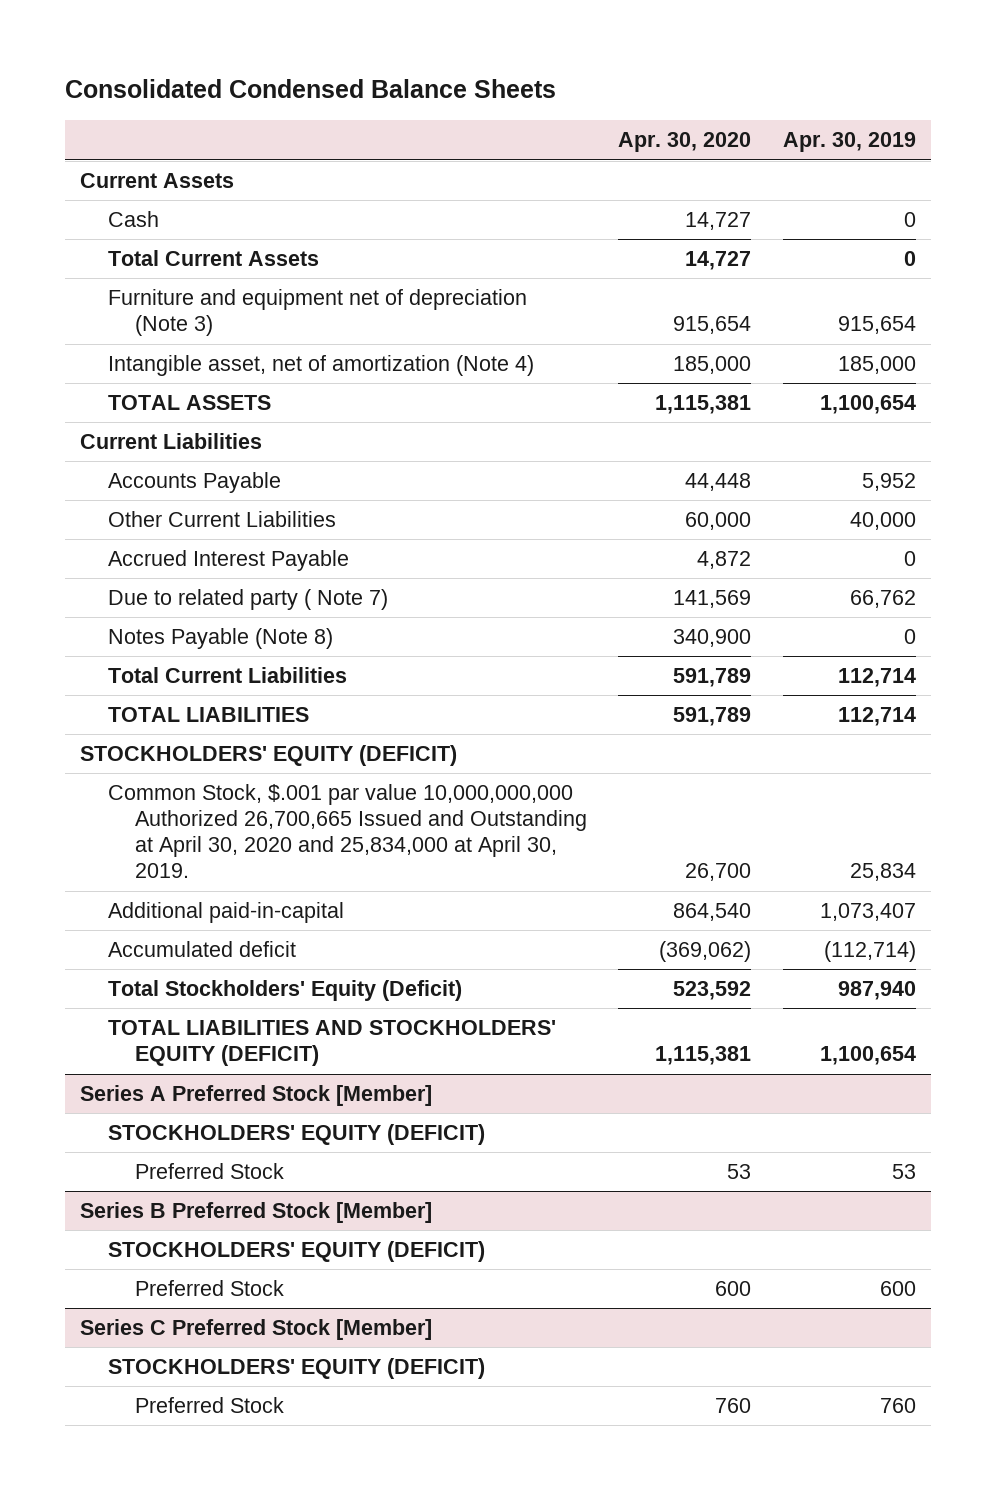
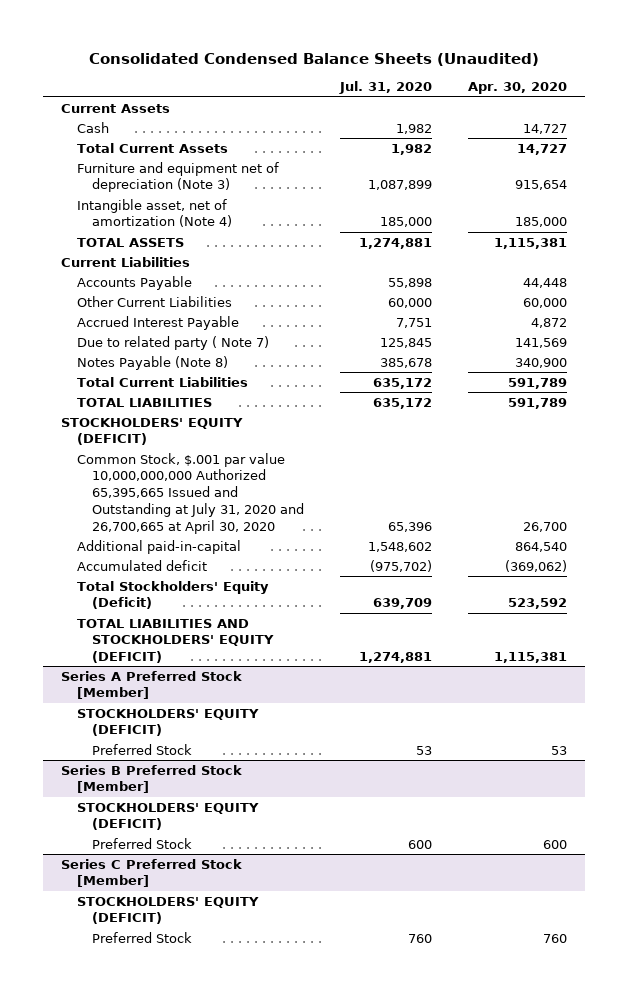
[64,79,556,99] Consolidated Condensed Balance Sheets -> [89,52,540,66] Consolidated Condensed Balance Sheets (Unaudited)
[782,132,916,153] Apr. 30, 2019 -> none
none -> [338,81,432,95] Jul. 31, 2020
[107,784,588,879] Common Stock, $.001 par value 10,000,000,000 Authorized 26,700,665 Issued and Outstanding at April 30, 2020 and 25,834,000 at April 30, 2019. -> [76,452,304,534] Common Stock, $.001 par value 10,000,000,000 Authorized 65,395,665 Issued and Outstanding at July 31, 2020 and 26,700,665 at April 30, 2020

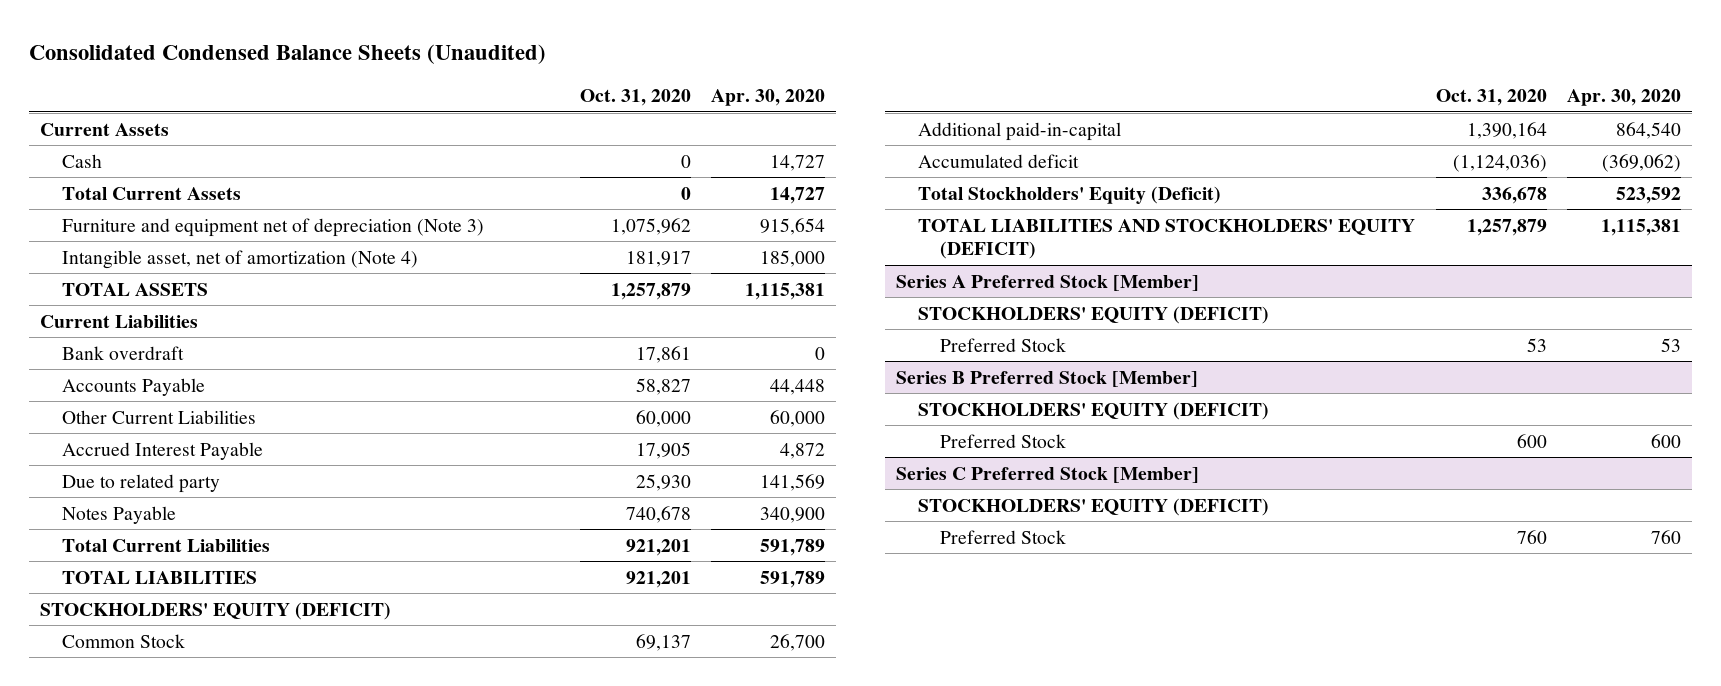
[338,81,432,95] Jul. 31, 2020 -> none
none -> [579,89,691,107] Oct. 31, 2020
none -> [61,345,184,360] Bank overdraft
[76,335,269,350] Due to related party ( Note 7) -> [61,473,220,493] Due to related party
[76,355,228,370] Notes Payable (Note 8) -> [61,505,176,524] Notes Payable
[76,452,304,534] Common Stock, $.001 par value 10,000,000,000 Authorized 65,395,665 Issued and Outstanding at July 31, 2020 and 26,700,665 at April 30, 2020 -> [61,633,185,648] Common Stock

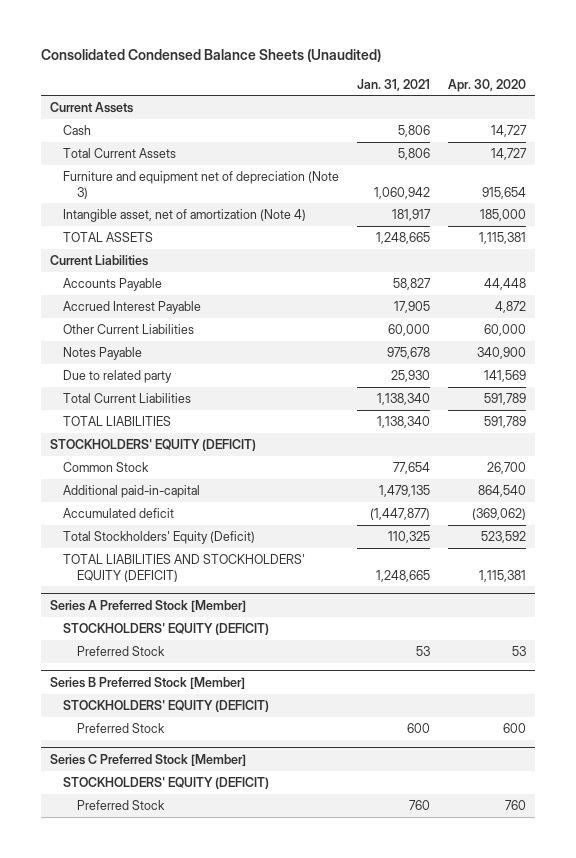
[579,89,691,107] Oct. 31, 2020 -> none
none -> [357,78,431,91] Jan. 31, 2021
[61,345,184,360] Bank overdraft -> none
[61,409,256,424] Other Current Liabilities -> [63,323,195,334] Other Current Liabilities
[61,473,220,493] Due to related party -> [63,369,173,383] Due to related party

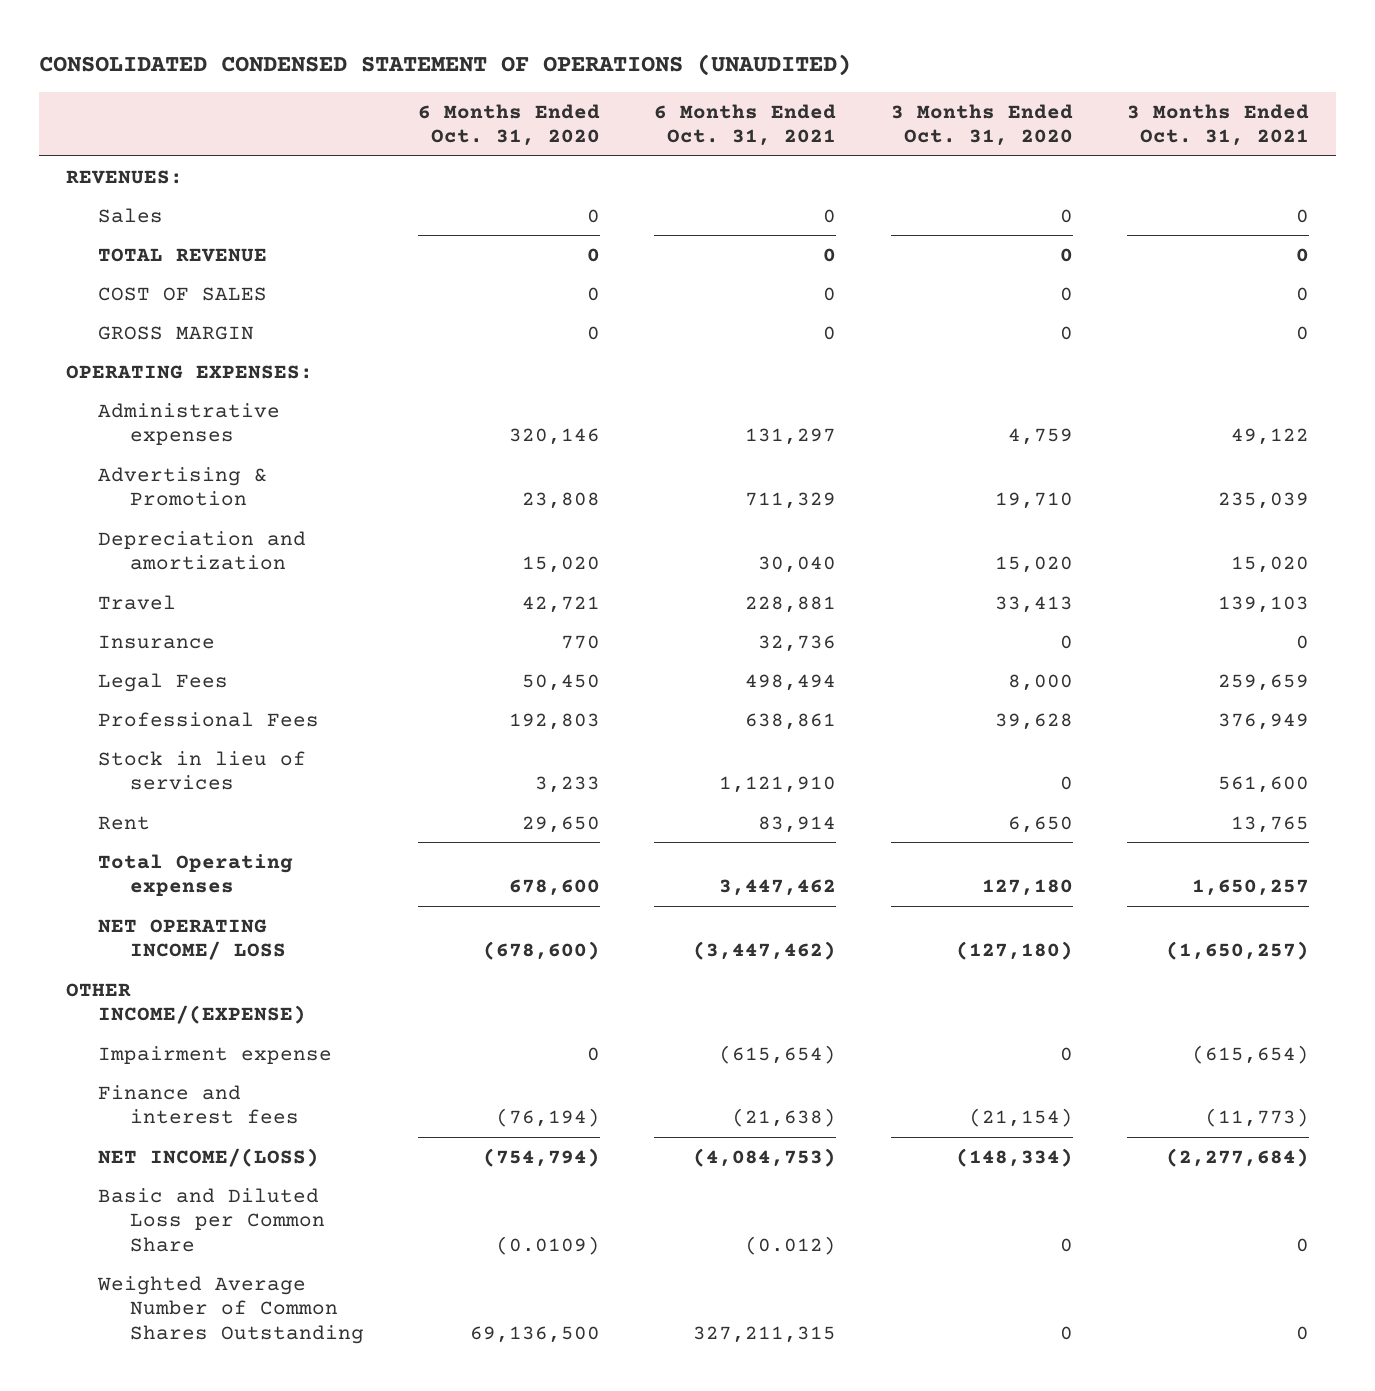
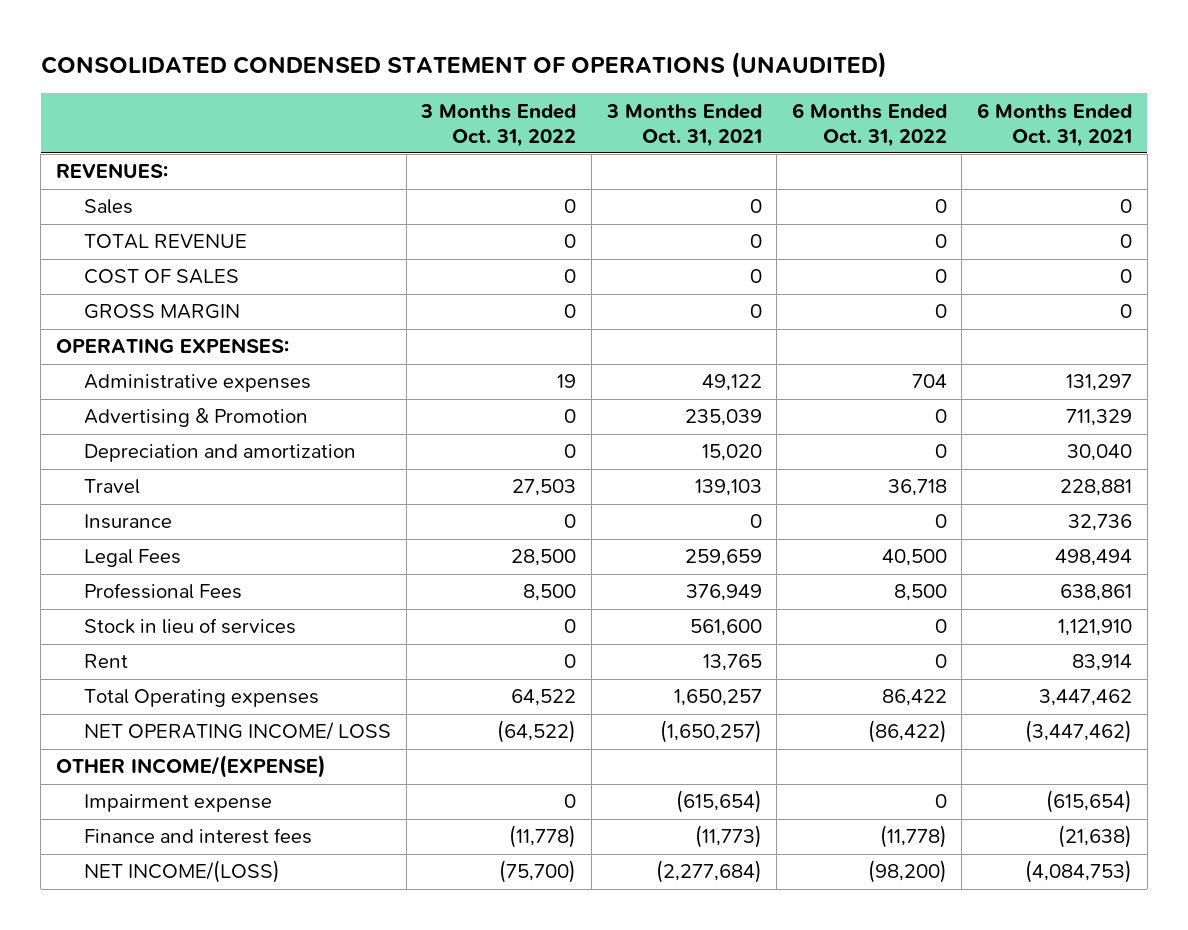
[417,103,600,147] 6 Months Ended Oct. 31, 2020 -> none
[890,103,1073,147] 3 Months Ended Oct. 31, 2020 -> none
none -> [420,103,577,147] 3 Months Ended Oct. 31, 2022
none -> [791,102,947,147] 6 Months Ended Oct. 31, 2022
[97,1187,325,1252] Basic and Diluted Loss per Common Share -> none
[96,1275,364,1344] Weighted Average Number of Common Shares Outstanding -> none

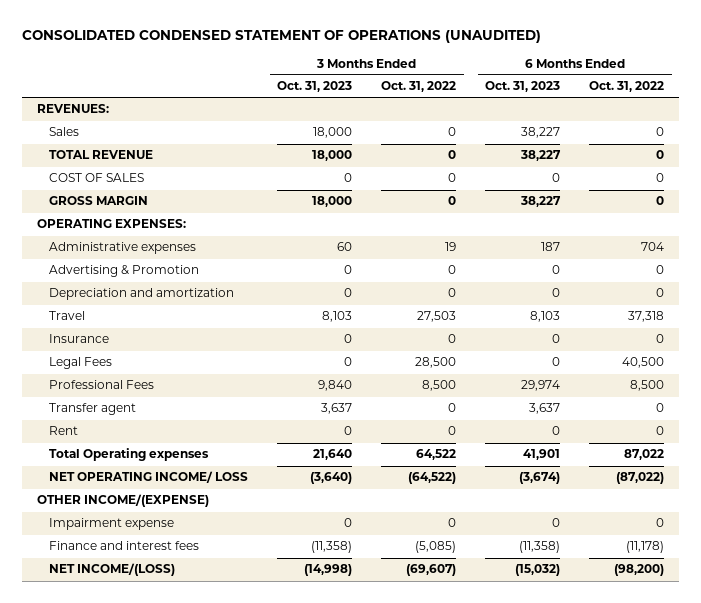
[605,103,762,147] 3 Months Ended Oct. 31, 2021 -> none
[977,102,1133,147] 6 Months Ended Oct. 31, 2021 -> none
none -> [277,81,353,93] Oct. 31, 2023
none -> [485,81,561,93] Oct. 31, 2023
[887,479,947,497] 36,718 -> [628,311,665,323] 37,318
[84,618,297,635] Stock in lieu of services -> none
none -> [49,403,137,416] Transfer agent
[881,689,947,707] 86,422 -> [624,449,665,461] 87,022
[867,720,947,744] (86,422) -> [616,472,665,485] (87,022)
[509,825,577,849] (11,778) -> [415,541,457,554] (5,085)
[879,825,947,849] (11,778) -> [626,541,665,554] (11,178)
[499,860,577,884] (75,700) -> [406,564,457,577] (69,607)

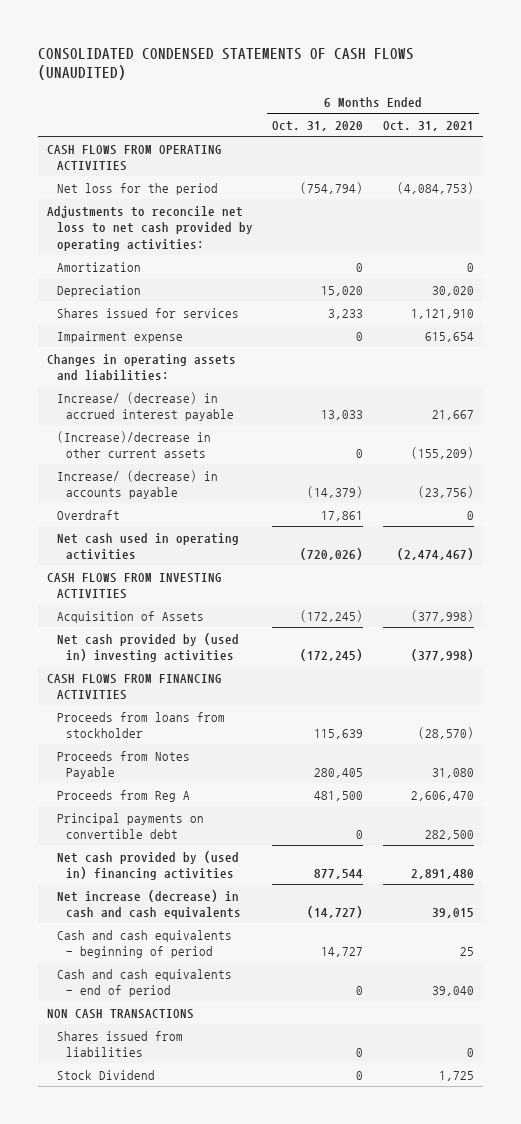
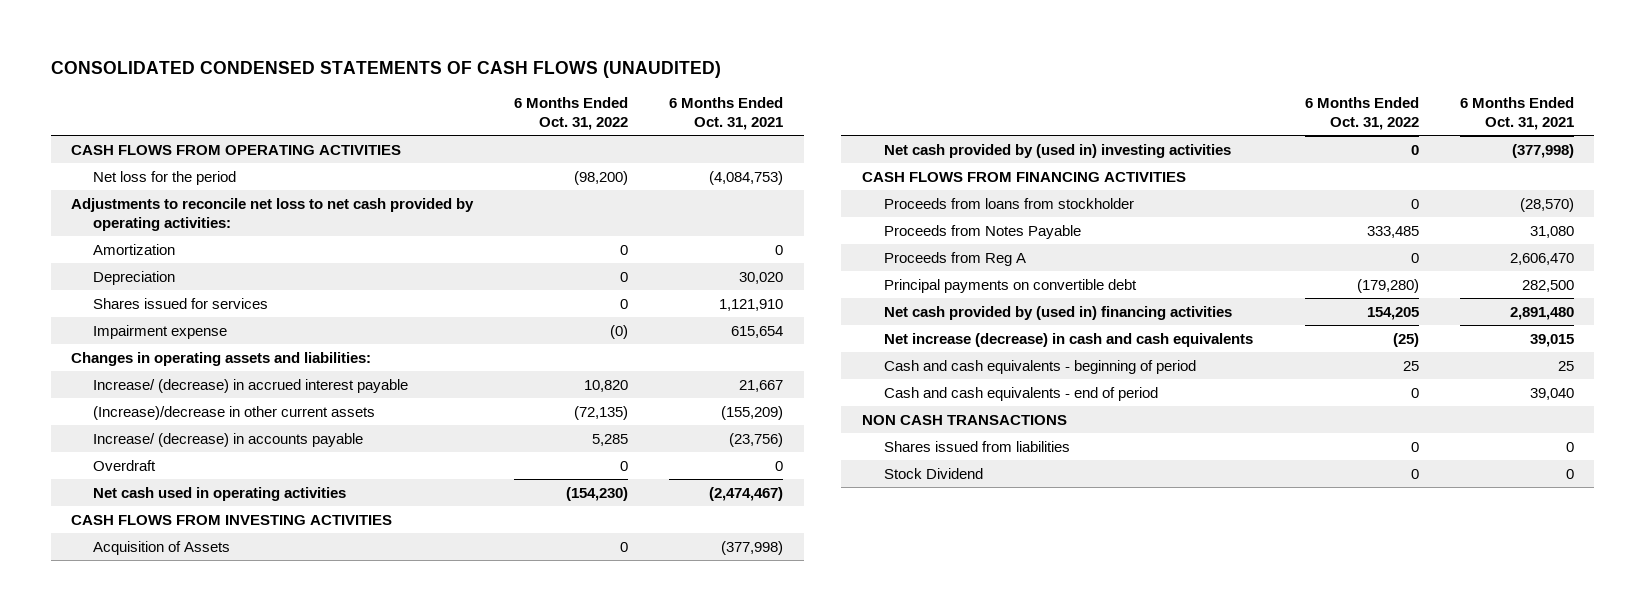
[272,120,364,131] Oct. 31, 2020 -> none
none -> [514,96,629,130] 6 Months Ended Oct. 31, 2022
[438,1070,474,1081] 1,725 -> [1565,468,1574,479] 0

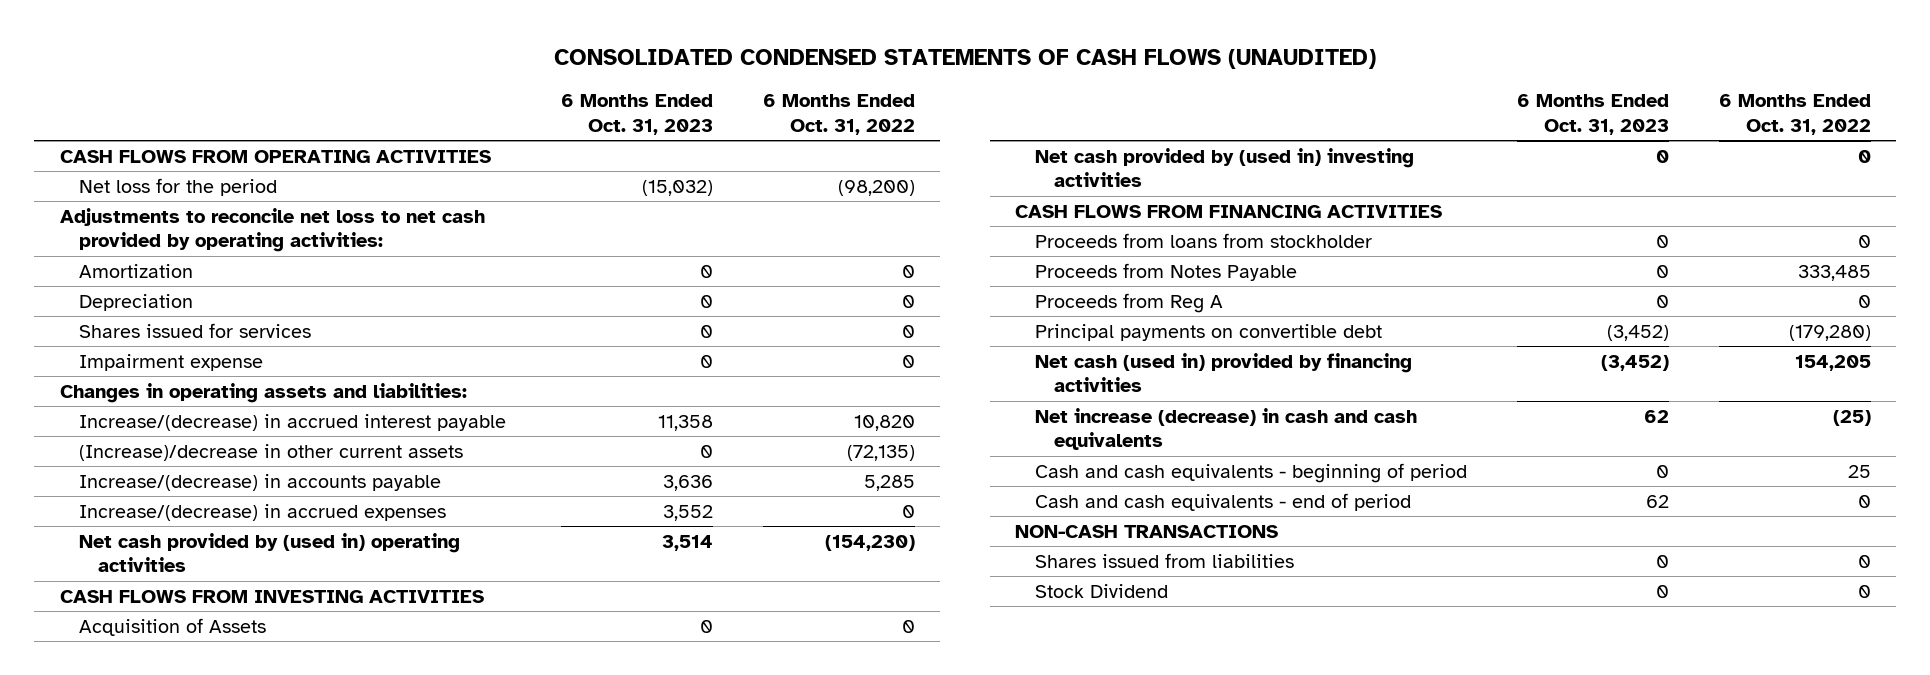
[669,96,784,130] 6 Months Ended Oct. 31, 2021 -> none
none -> [561,94,714,135] 6 Months Ended Oct. 31, 2023
[610,324,629,339] (0) -> [902,354,916,368] 0
[93,378,409,393] Increase/ (decrease) in accrued interest payable -> [79,413,507,431] Increase/(decrease) in accrued interest payable
[93,459,157,471] Overdraft -> none
[93,432,364,447] Increase/ (decrease) in accounts payable -> [79,473,442,491] Increase/(decrease) in accounts payable
none -> [79,503,447,521] Increase/(decrease) in accrued expenses
[93,486,347,501] Net cash used in operating activities -> [79,532,461,573] Net cash provided by (used in) operating activities
[883,305,1232,320] Net cash provided by (used in) financing activities -> [1034,352,1412,393] Net cash (used in) provided by financing activities
[861,414,1067,425] NON CASH TRANSACTIONS -> [1015,524,1279,538] NON-CASH TRANSACTIONS

